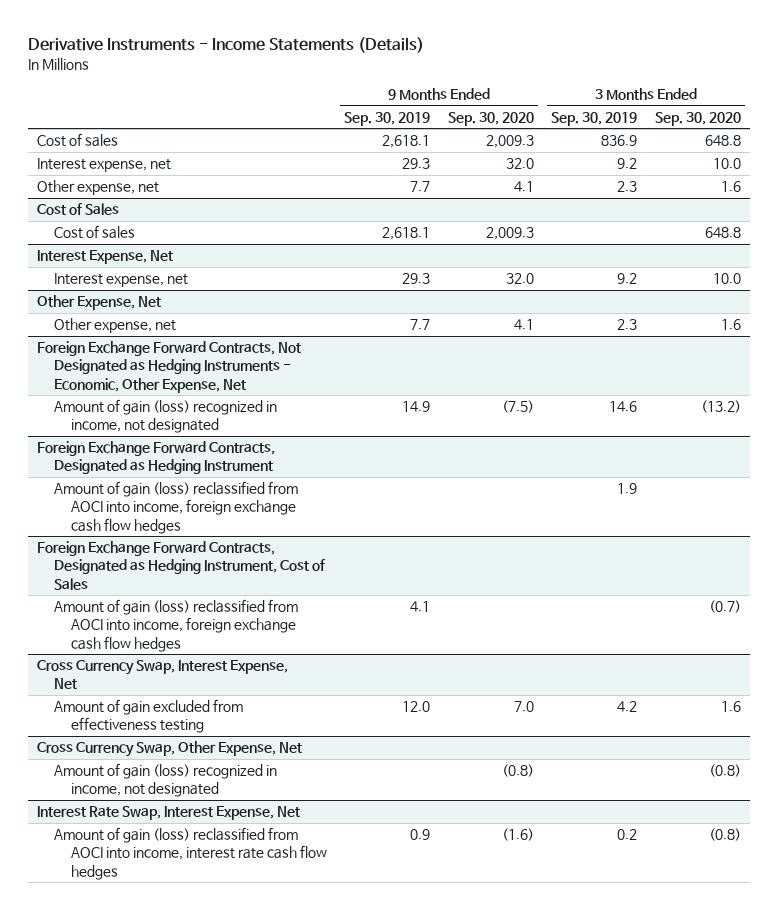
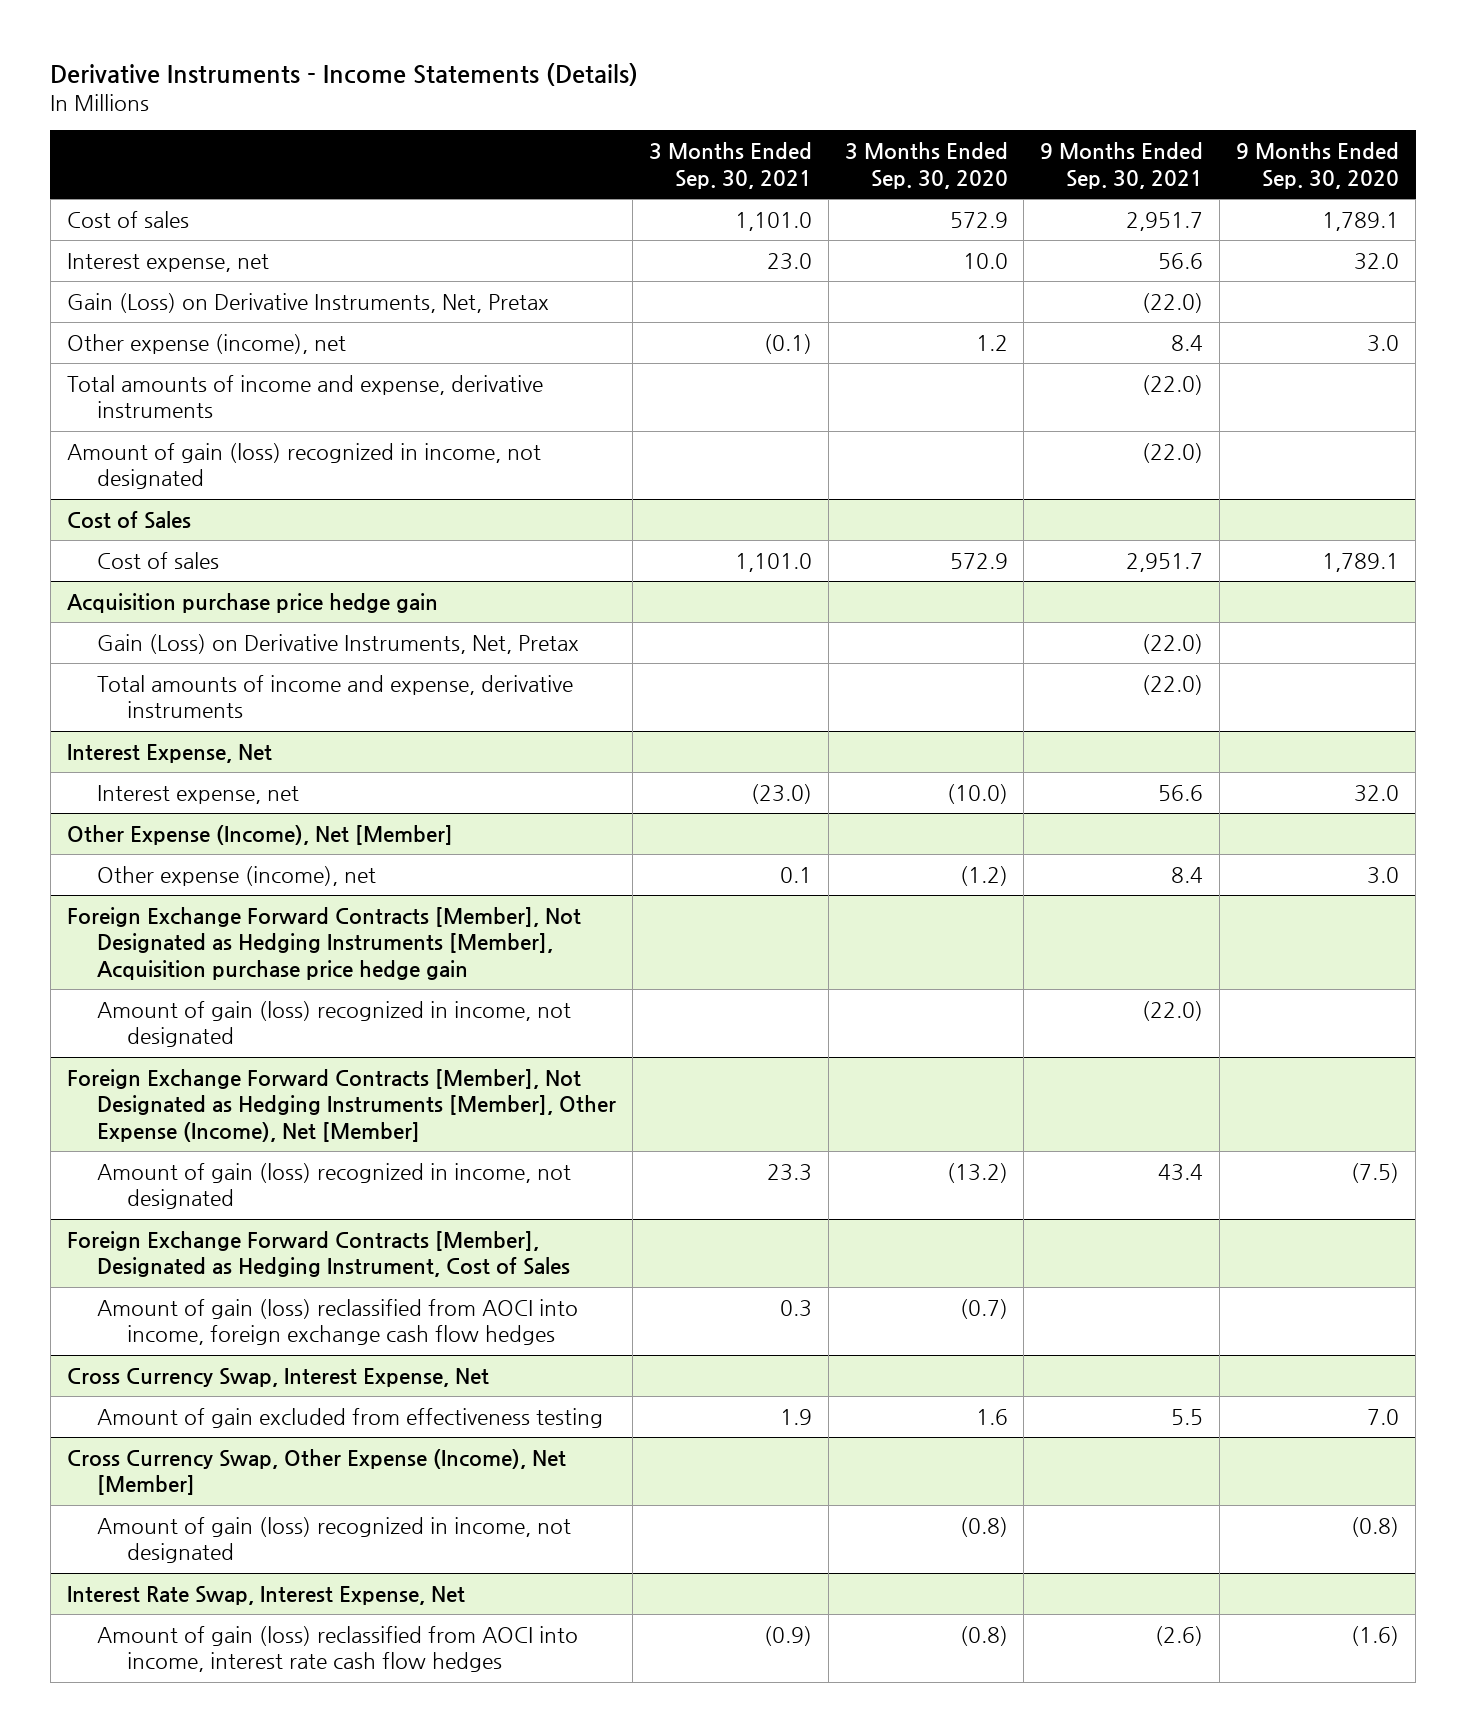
[344,111,431,126] Sep. 30, 2019 -> none
[551,111,638,126] Sep. 30, 2019 -> none
none -> [648,142,812,189] 3 Months Ended Sep. 30, 2021
none -> [1040,142,1204,189] 9 Months Ended Sep. 30, 2021
[485,135,534,149] 2,009.3 -> [1322,211,1400,231] 1,789.1
[704,135,741,147] 648.8 -> [949,211,1008,228] 572.9
none -> [66,292,549,313] Gain (Loss) on Derivative Instruments, Net, Pretax
[36,180,159,196] Other expense, net -> [66,333,346,354] Other expense (income), net
[513,181,534,193] 4.1 -> [1367,334,1400,352] 3.0
[720,181,741,193] 1.6 -> [975,334,1008,351] 1.2
none -> [66,374,543,419] Total amounts of income and expense, derivative instruments
none -> [66,442,541,490] Amount of gain (loss) recognized in income, not designated
[485,227,534,241] 2,009.3 -> [1322,552,1400,572] 1,789.1
[704,227,741,239] 648.8 -> [949,552,1008,569] 572.9
none -> [66,592,438,613] Acquisition purchase price hedge gain
none -> [96,633,579,654] Gain (Loss) on Derivative Instruments, Net, Pretax
none -> [96,674,573,719] Total amounts of income and expense, derivative instruments
[712,273,741,285] 10.0 -> [946,783,1008,804] (10.0)
[36,295,161,311] Other Expense, Net -> [66,824,453,845] Other Expense (Income), Net [Member]
[53,318,176,334] Other expense, net -> [96,865,376,886] Other expense (income), net
[513,319,534,331] 4.1 -> [1367,866,1400,884] 3.0
[720,319,741,331] 1.6 -> [959,865,1008,886] (1.2)
none -> [66,906,581,981] Foreign Exchange Forward Contracts [Member], Not Designated as Hedging Instruments [Member], Acquisition purchase price hedge gain
none -> [96,1000,571,1048] Amount of gain (loss) recognized in income, not designated
[36,341,301,393] Foreign Exchange Forward Contracts, Not Designated as Hedging Instruments - Economic, Other Expense, Net -> [66,1068,616,1143] Foreign Exchange Forward Contracts [Member], Not Designated as Hedging Instruments [Member], Other Expense (Income), Net [Member]
[36,441,275,475] Foreign Exchange Forward Contracts, Designated as Hedging Instrument -> none
[53,481,298,534] Amount of gain (loss) reclassified from AOCI into income, foreign exchange cash flow hedges -> none
[36,541,326,590] Foreign Exchange Forward Contracts, Designated as Hedging Instrument, Cost of Sales -> [66,1230,570,1278] Foreign Exchange Forward Contracts [Member], Designated as Hedging Instrument, Cost of Sales
[36,741,302,758] Cross Currency Swap, Other Expense, Net -> [66,1448,566,1496] Cross Currency Swap, Other Expense (Income), Net [Member]

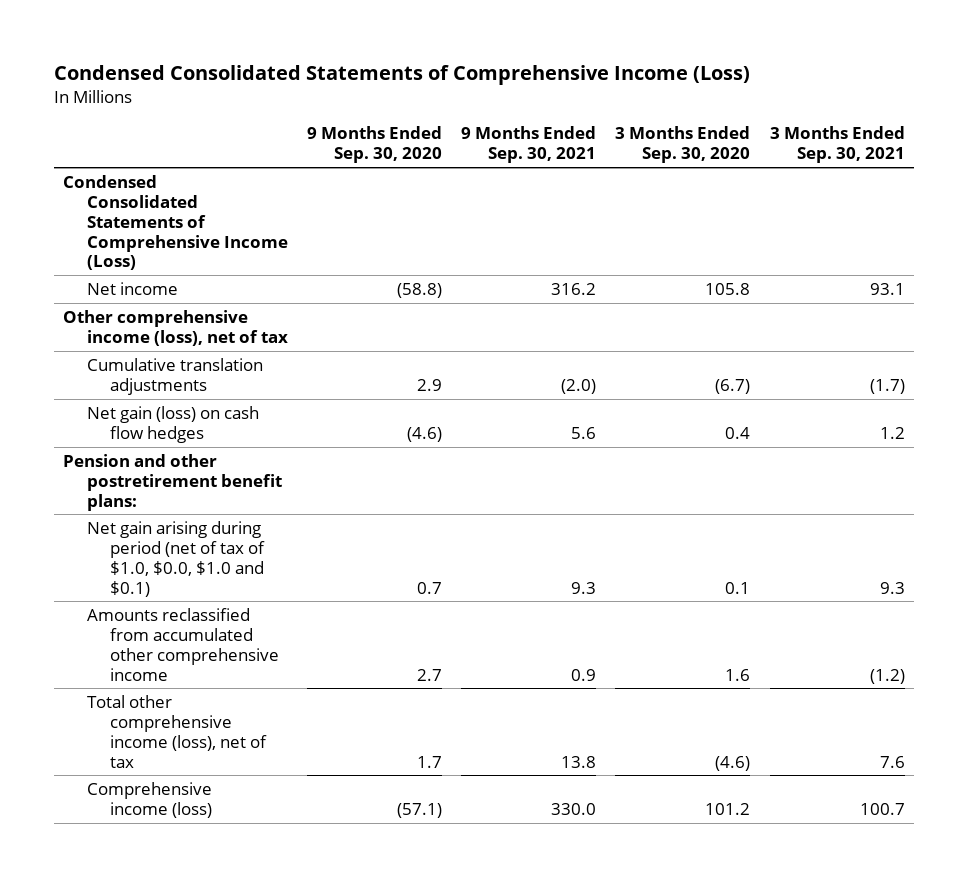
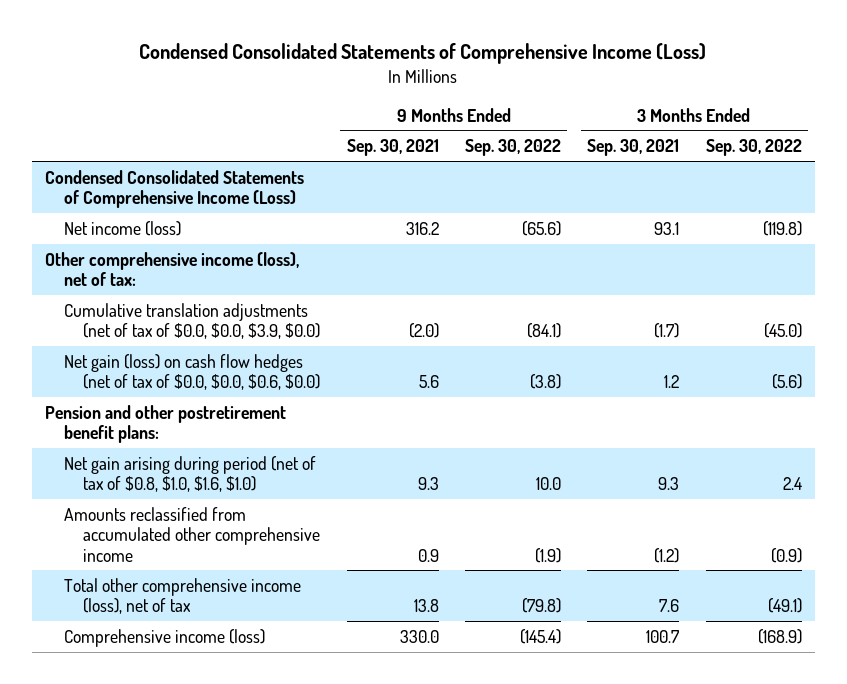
[306,126,442,164] 9 Months Ended Sep. 30, 2020 -> none
[615,126,751,164] 3 Months Ended Sep. 30, 2020 -> none
none -> [464,139,561,157] Sep. 30, 2022
none -> [705,139,802,157] Sep. 30, 2022
[86,281,178,295] Net income -> [64,220,182,236] Net income (loss)
[63,309,288,346] Other comprehensive income (loss), net of tax -> [45,251,300,287] Other comprehensive income (loss), net of tax:
[86,357,263,395] Cumulative translation adjustments -> [64,302,321,340] Cumulative translation adjustments (net of tax of $0.0, $0.0, $3.9, $0.0)
[86,405,259,443] Net gain (loss) on cash flow hedges -> [64,353,321,391] Net gain (loss) on cash flow hedges (net of tax of $0.0, $0.0, $0.6, $0.0)
[86,520,265,597] Net gain arising during period (net of tax of $1.0, $0.0, $1.0 and $0.1) -> [64,455,317,493] Net gain arising during period (net of tax of $0.8, $1.0, $1.6, $1.0)

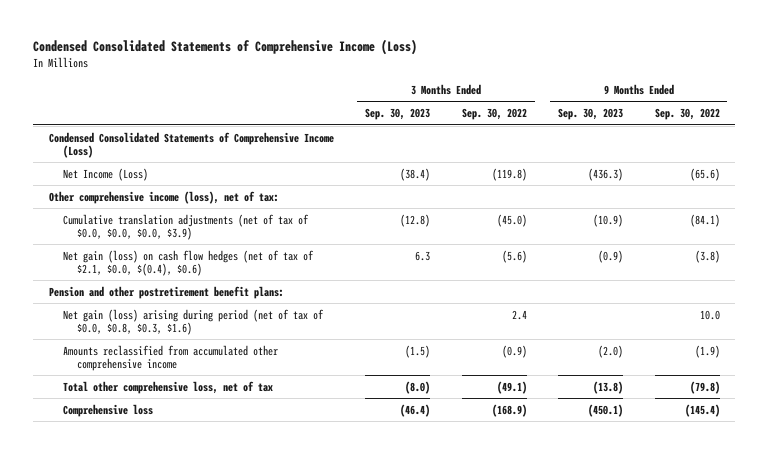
[346,139,439,157] Sep. 30, 2021 -> none
[587,139,680,157] Sep. 30, 2021 -> none
none -> [365,108,431,121] Sep. 30, 2023
none -> [558,108,624,121] Sep. 30, 2023
[64,220,182,236] Net income (loss) -> [62,167,148,181] Net Income (Loss)
[64,302,321,340] Cumulative translation adjustments (net of tax of $0.0, $0.0, $3.9, $0.0) -> [62,213,309,241] Cumulative translation adjustments (net of tax of $0.0, $0.0, $0.0, $3.9)
[64,353,321,391] Net gain (loss) on cash flow hedges (net of tax of $0.0, $0.0, $0.6, $0.0) -> [62,249,314,277] Net gain (loss) on cash flow hedges (net of tax of $2.1, $0.0, $(0.4), $0.6)
[64,455,317,493] Net gain arising during period (net of tax of $0.8, $1.0, $1.6, $1.0) -> [62,308,324,336] Net gain (loss) arising during period (net of tax of $0.0, $0.8, $0.3, $1.6)
[64,577,302,615] Total other comprehensive income (loss), net of tax -> [62,380,273,394] Total other comprehensive loss, net of tax
[64,628,266,647] Comprehensive income (loss) -> [62,403,153,417] Comprehensive loss

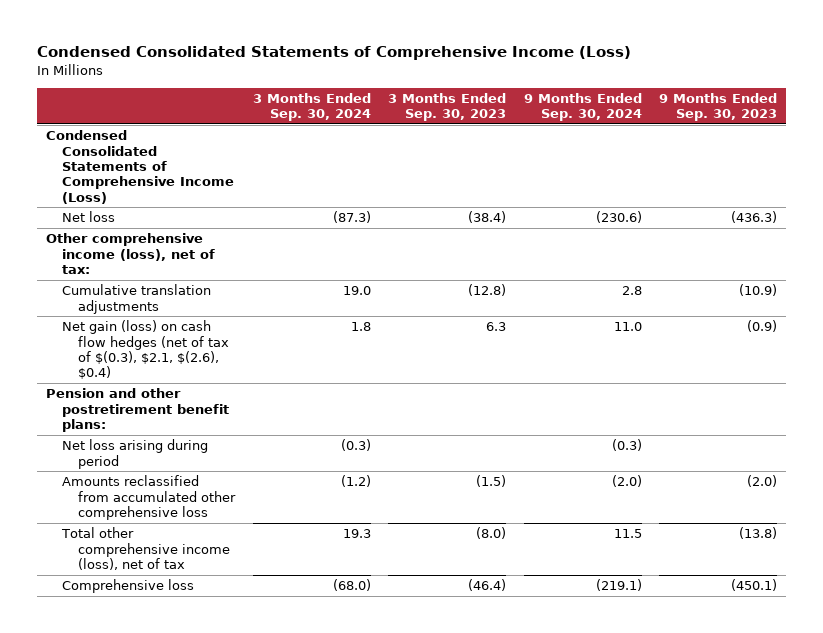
[461,108,527,121] Sep. 30, 2022 -> none
[654,108,720,121] Sep. 30, 2022 -> none
none -> [252,92,371,122] 3 Months Ended Sep. 30, 2024
none -> [523,92,642,122] 9 Months Ended Sep. 30, 2024
[62,167,148,181] Net Income (Loss) -> [62,211,116,223] Net loss
[62,213,309,241] Cumulative translation adjustments (net of tax of $0.0, $0.0, $0.0, $3.9) -> [62,284,212,314] Cumulative translation adjustments
[62,249,314,277] Net gain (loss) on cash flow hedges (net of tax of $2.1, $0.0, $(0.4), $0.6) -> [62,320,230,380] Net gain (loss) on cash flow hedges (net of tax of $(0.3), $2.1, $(2.6), $0.4)
[62,308,324,336] Net gain (loss) arising during period (net of tax of $0.0, $0.8, $0.3, $1.6) -> [62,439,209,469] Net loss arising during period
[62,344,278,372] Amounts reclassified from accumulated other comprehensive income -> [62,475,237,520] Amounts reclassified from accumulated other comprehensive loss
[62,380,273,394] Total other comprehensive loss, net of tax -> [61,527,231,570] Total other comprehensive income (loss), net of tax

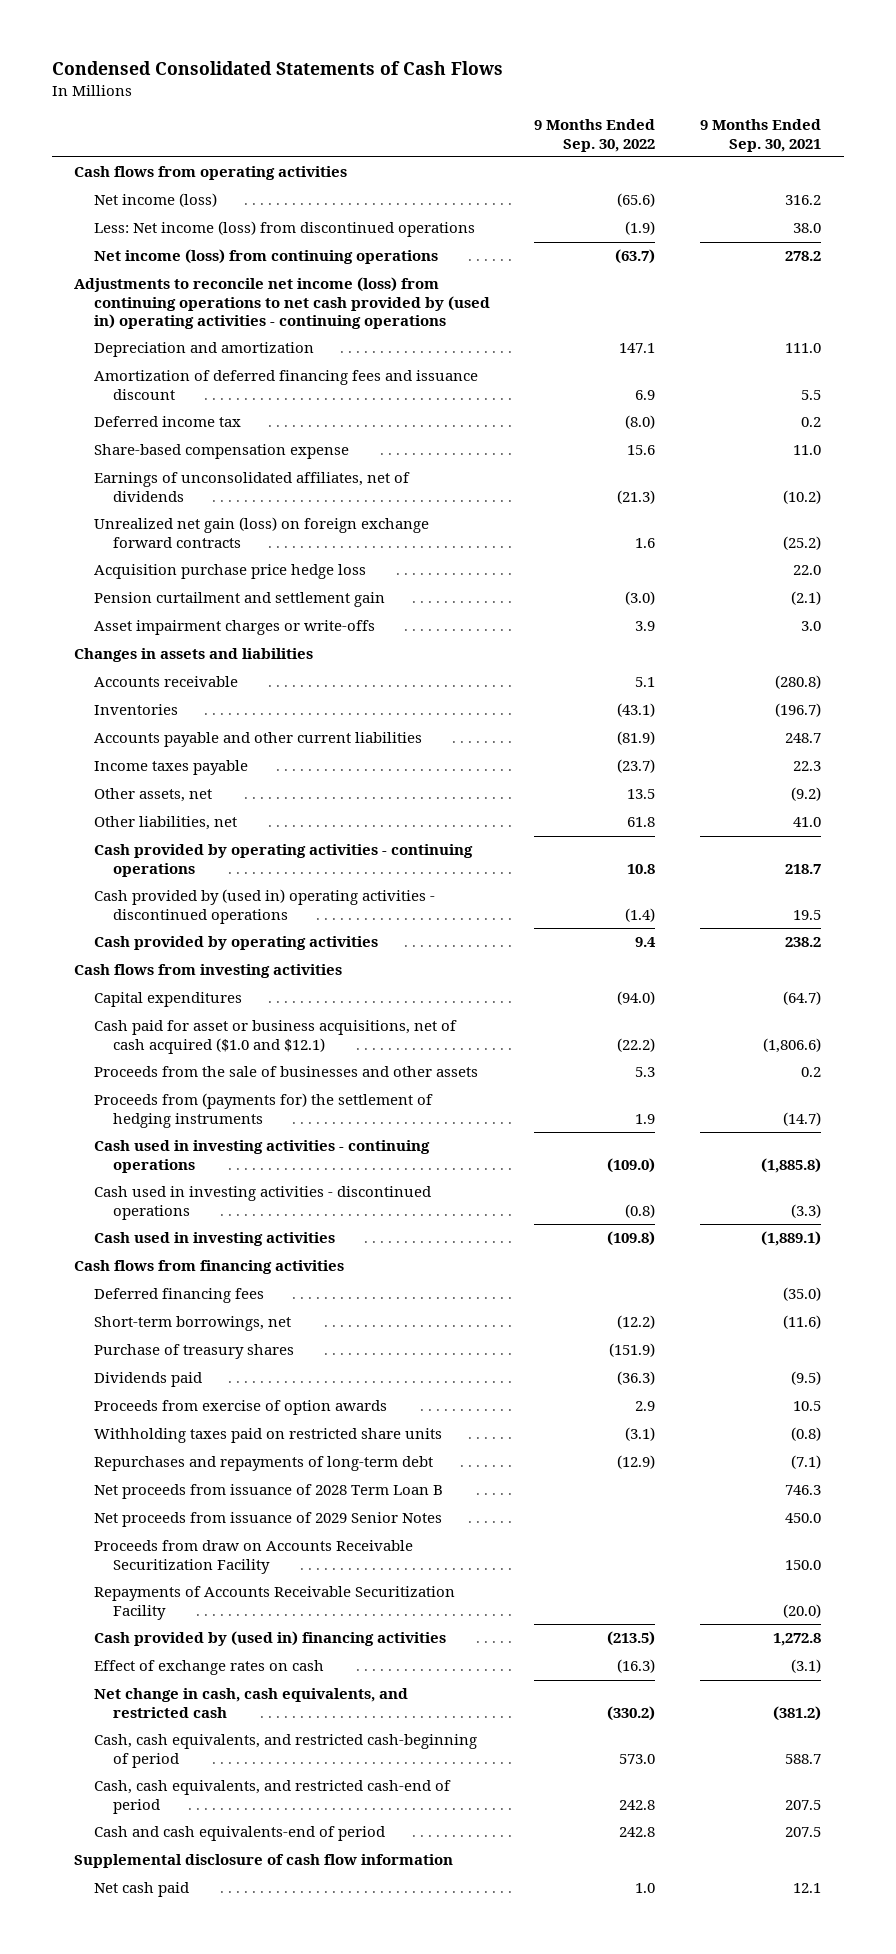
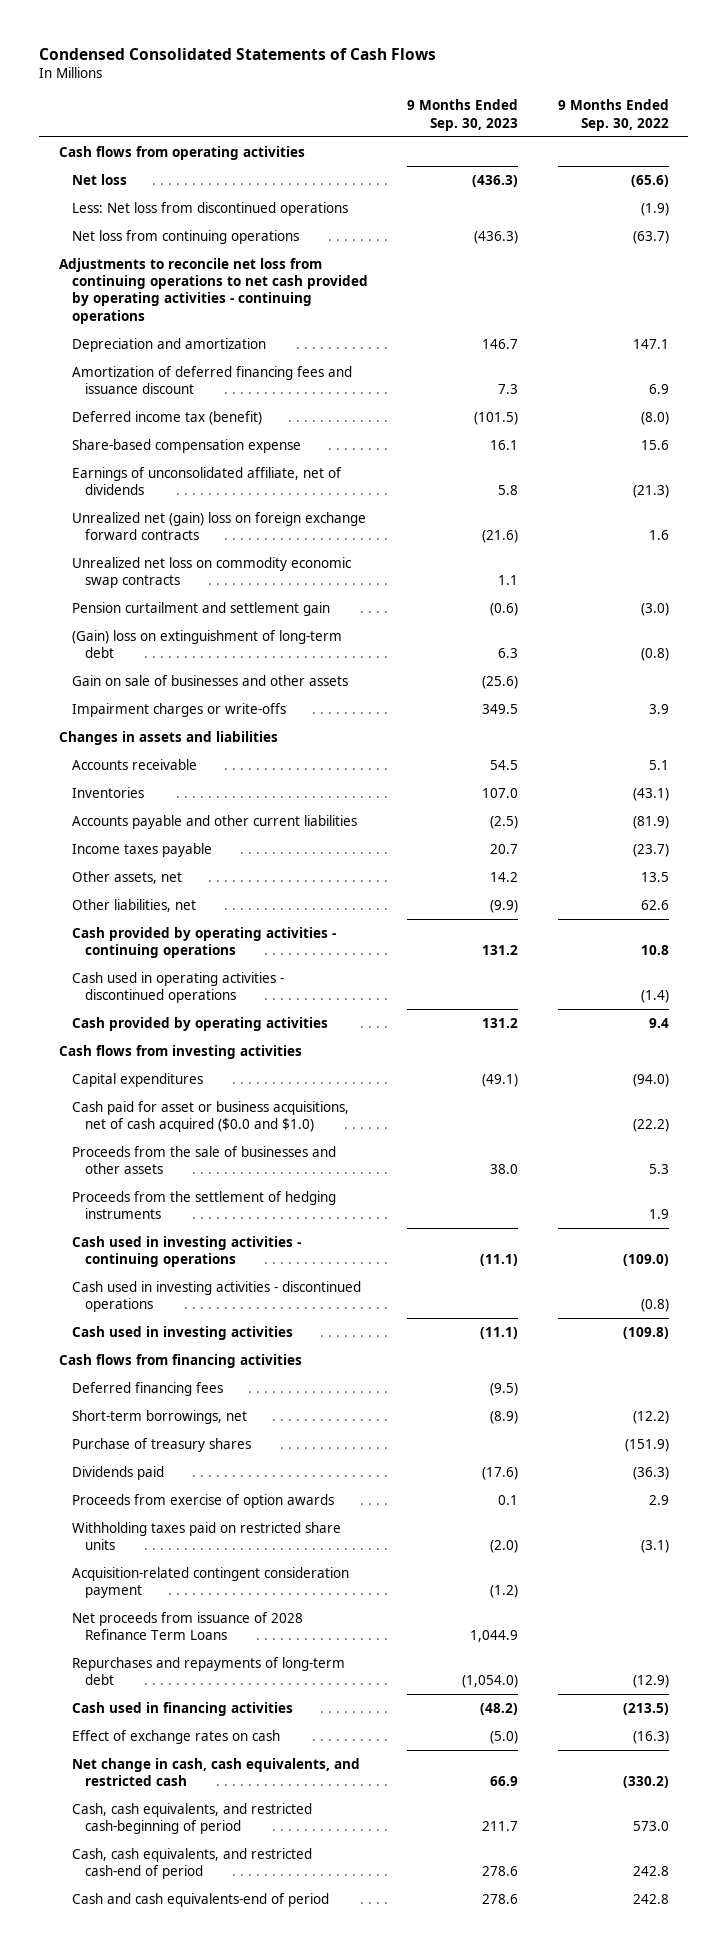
[700,119,822,152] 9 Months Ended Sep. 30, 2021 -> none
none -> [407,99,519,131] 9 Months Ended Sep. 30, 2023
[93,193,217,208] Net income (loss) -> [71,173,127,185] Net loss
[93,221,475,238] Less: Net income (loss) from discontinued operations -> [71,201,348,216] Less: Net loss from discontinued operations
[93,249,438,265] Net income (loss) from continuing operations -> [71,229,299,244] Net loss from continuing operations
[74,277,490,330] Adjustments to reconcile net income (loss) from continuing operations to net cash provided by (used in) operating activities - continuing operations -> [58,257,368,324] Adjustments to reconcile net loss from continuing operations to net cash provided by operating activities - continuing operations
[93,416,241,428] Deferred income tax -> [71,410,262,425] Deferred income tax (benefit)
[93,564,366,580] Acquisition purchase price hedge loss -> none
[93,472,410,502] Earnings of unconsolidated affiliates, net of dividends -> [71,466,342,495] Earnings of unconsolidated affiliate, net of dividends
[93,517,429,548] Unrealized net gain (loss) on foreign exchange forward contracts -> [71,511,366,540] Unrealized net (gain) loss on foreign exchange forward contracts
none -> [71,556,352,588] Unrealized net loss on commodity economic swap contracts
none -> [71,629,342,658] (Gain) loss on extinguishment of long-term debt
none -> [71,674,348,686] Gain on sale of businesses and other assets
[93,620,375,636] Asset impairment charges or write-offs -> [71,702,286,717] Impairment charges or write-offs
[627,817,656,828] 61.8 -> [640,899,669,910] 62.6
[93,889,435,924] Cash provided by (used in) operating activities - discontinued operations -> [71,971,284,1003] Cash used in operating activities - discontinued operations
[93,1020,457,1054] Cash paid for asset or business acquisitions, net of cash acquired ($1.0 and $12.1) -> [71,1100,349,1132] Cash paid for asset or business acquisitions, net of cash acquired ($0.0 and $1.0)
[93,1093,433,1128] Proceeds from (payments for) the settlement of hedging instruments -> [71,1190,336,1219] Proceeds from the settlement of hedging instruments
none -> [71,1566,349,1598] Acquisition-related contingent consideration payment
none -> [71,1611,303,1640] Net proceeds from issuance of 2028 Refinance Term Loans
[93,1484,443,1500] Net proceeds from issuance of 2028 Term Loan B -> none
[93,1512,442,1528] Net proceeds from issuance of 2029 Senior Notes -> none
[93,1540,413,1574] Proceeds from draw on Accounts Receivable Securitization Facility -> none
[93,1586,455,1620] Repayments of Accounts Receivable Securitization Facility -> none
[93,1631,446,1647] Cash provided by (used in) financing activities -> [71,1701,293,1716] Cash used in financing activities
[74,1854,454,1869] Supplemental disclosure of cash flow information -> none
[93,1882,189,1898] Net cash paid -> none

